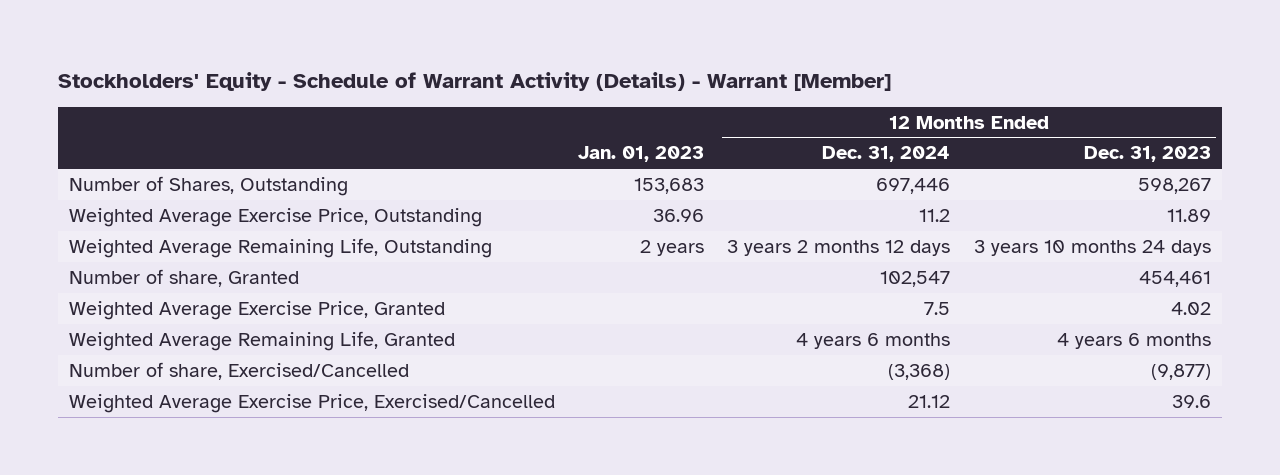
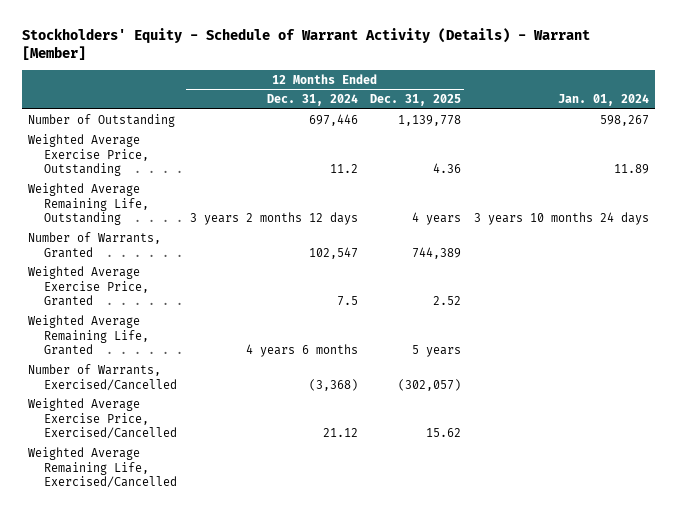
[578,146,705,163] Jan. 01, 2023 -> none
[1083,146,1211,163] Dec. 31, 2023 -> none
none -> [370,94,462,107] Dec. 31, 2025
none -> [557,94,649,107] Jan. 01, 2024
[69,175,349,196] Number of Shares, Outstanding -> [28,113,176,127] Number of Outstanding
[69,268,300,287] Number of share, Granted -> [28,231,162,258] Number of Warrants, Granted
[69,361,410,380] Number of share, Exercised/Cancelled -> [28,363,178,391] Number of Warrants, Exercised/Cancelled
none -> [28,446,178,489] Weighted Average Remaining Life, Exercised/Cancelled

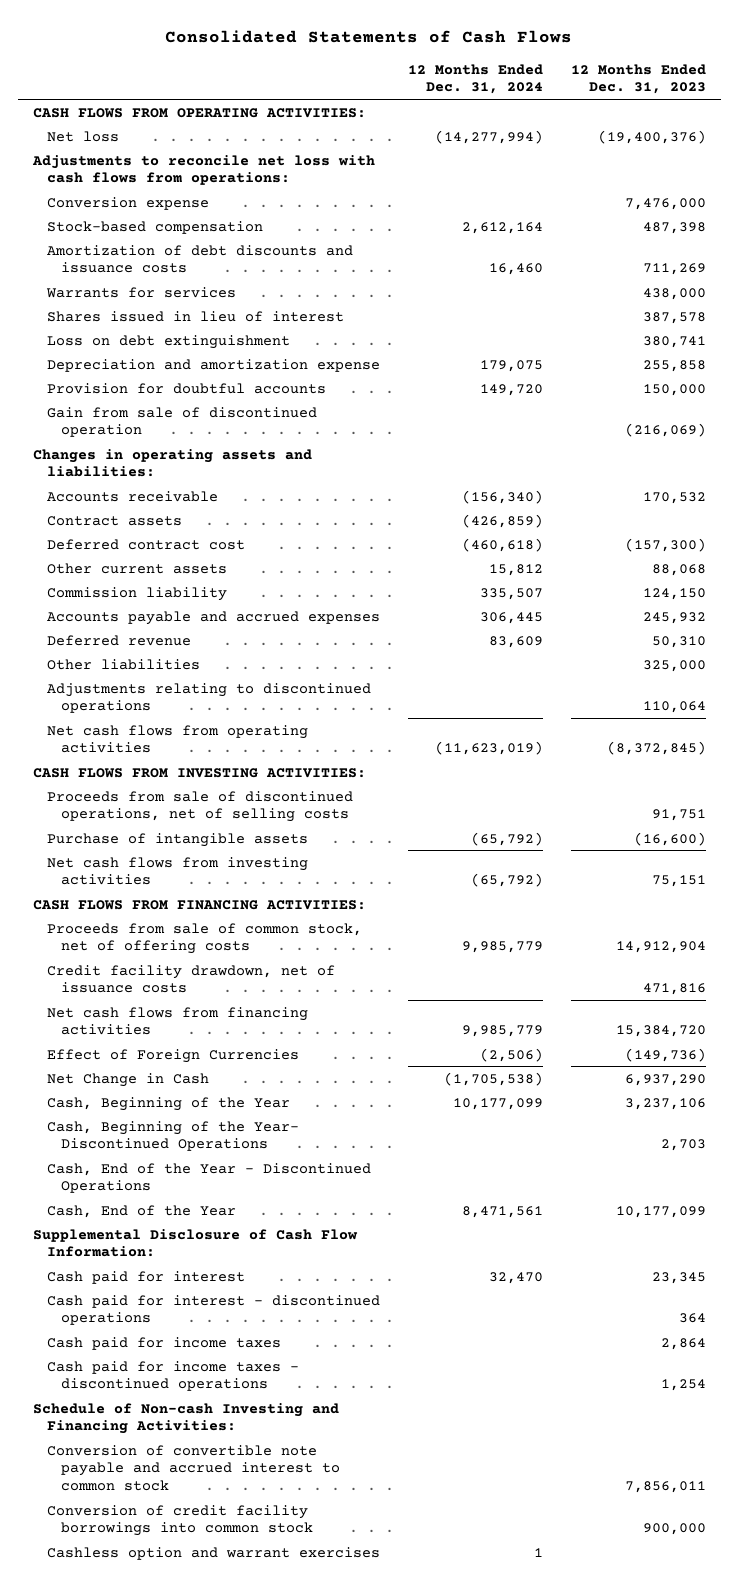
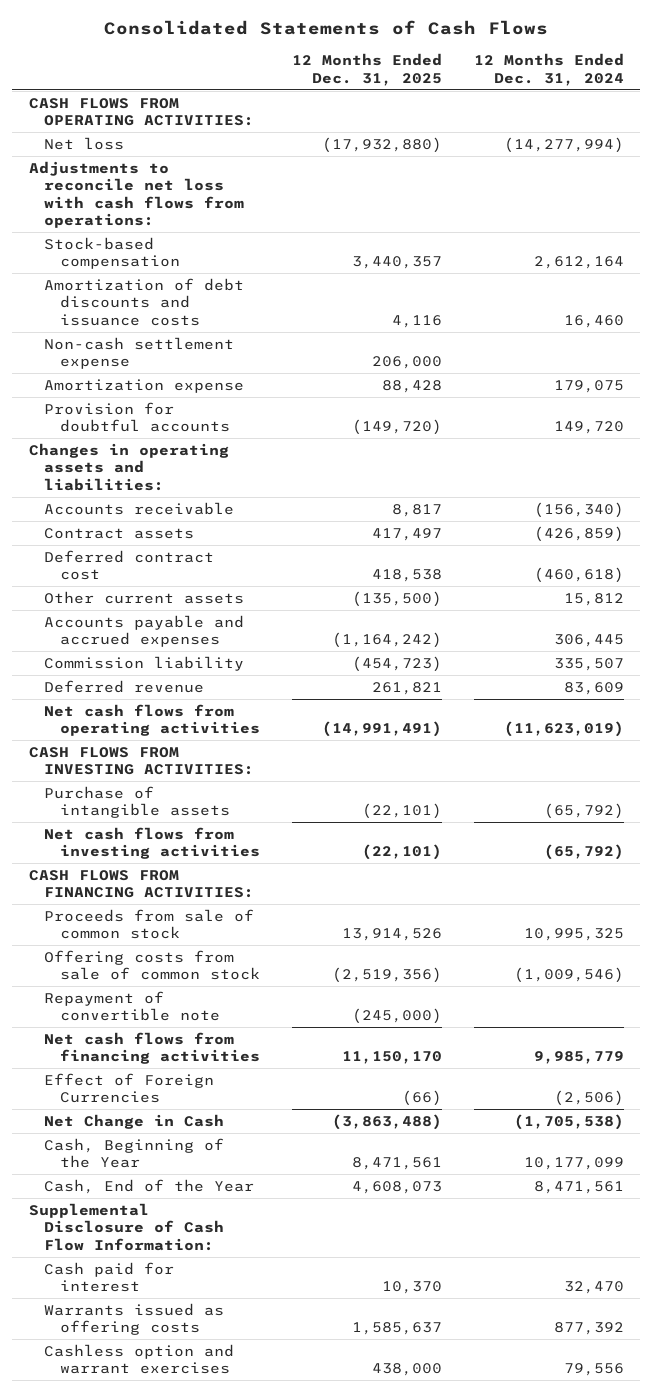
[571,63,707,95] 12 Months Ended Dec. 31, 2023 -> none
none -> [291,53,442,86] 12 Months Ended Dec. 31, 2025
[46,196,209,210] Conversion expense -> none
[45,286,236,298] Warrants for services -> none
[46,334,290,349] Loss on debt extinguishment -> none
[46,310,344,322] Shares issued in lieu of interest -> [44,336,235,370] Non-cash settlement expense
[46,358,380,372] Depreciation and amortization expense -> [44,378,245,393] Amortization expense
[46,406,317,438] Gain from sale of discontinued operation -> none
[46,586,227,601] Commission liability -> [44,655,245,671] Commission liability
[46,658,200,670] Other liabilities -> none
[46,682,371,714] Adjustments relating to discontinued operations -> none
[46,790,353,823] Proceeds from sale of discontinued operations, net of selling costs -> none
[46,964,335,994] Credit facility drawdown, net of issuance costs -> none
[46,922,362,955] Proceeds from sale of common stock, net of offering costs -> [44,908,255,940] Proceeds from sale of common stock
[461,941,543,954] 9,985,779 -> [524,928,625,942] 10,995,325
none -> [44,949,260,981] Offering costs from sale of common stock
none -> [44,990,220,1022] Repayment of convertible note
[46,1120,299,1152] Cash, Beginning of the Year- Discontinued Operations -> none
[46,1162,371,1194] Cash, End of the Year - Discontinued Operations -> none
[46,1294,380,1326] Cash paid for interest - discontinued operations -> none
[46,1336,281,1350] Cash paid for income taxes -> none
[46,1360,299,1392] Cash paid for income taxes - discontinued operations -> none
[32,1402,339,1435] Schedule of Non-cash Investing and Financing Activities: -> none
[46,1444,340,1492] Conversion of convertible note payable and accrued interest to common stock -> none
[46,1504,313,1537] Conversion of credit facility borrowings into common stock -> none
none -> [44,1302,225,1336] Warrants issued as offering costs
[533,1547,543,1557] 1 -> [564,1363,625,1377] 79,556

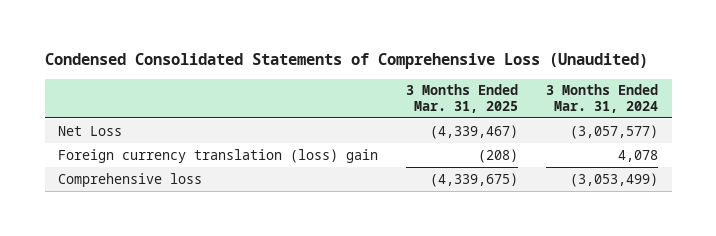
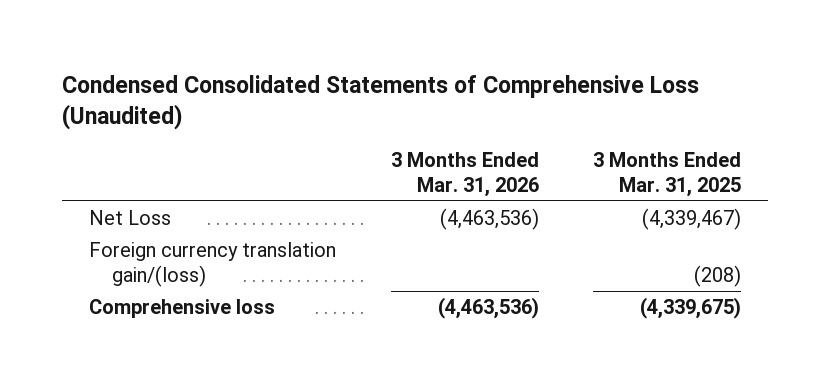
[545,84,658,113] 3 Months Ended Mar. 31, 2024 -> none
none -> [390,152,539,197] 3 Months Ended Mar. 31, 2026
[58,148,379,163] Foreign currency translation (loss) gain -> [89,242,337,287] Foreign currency translation gain/(loss)

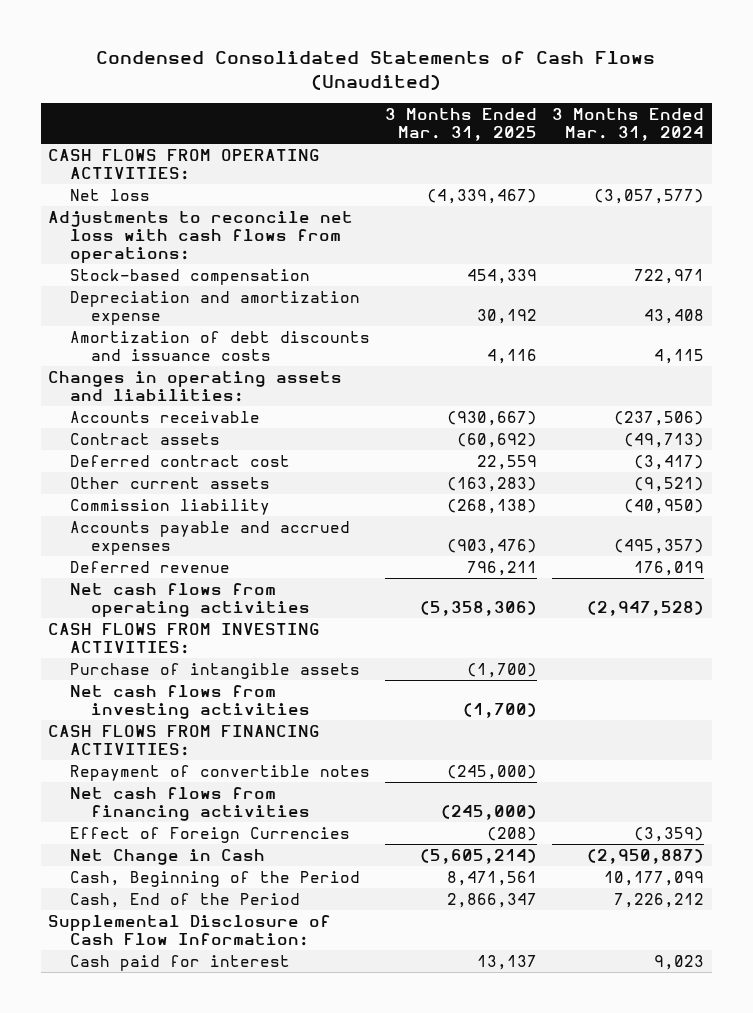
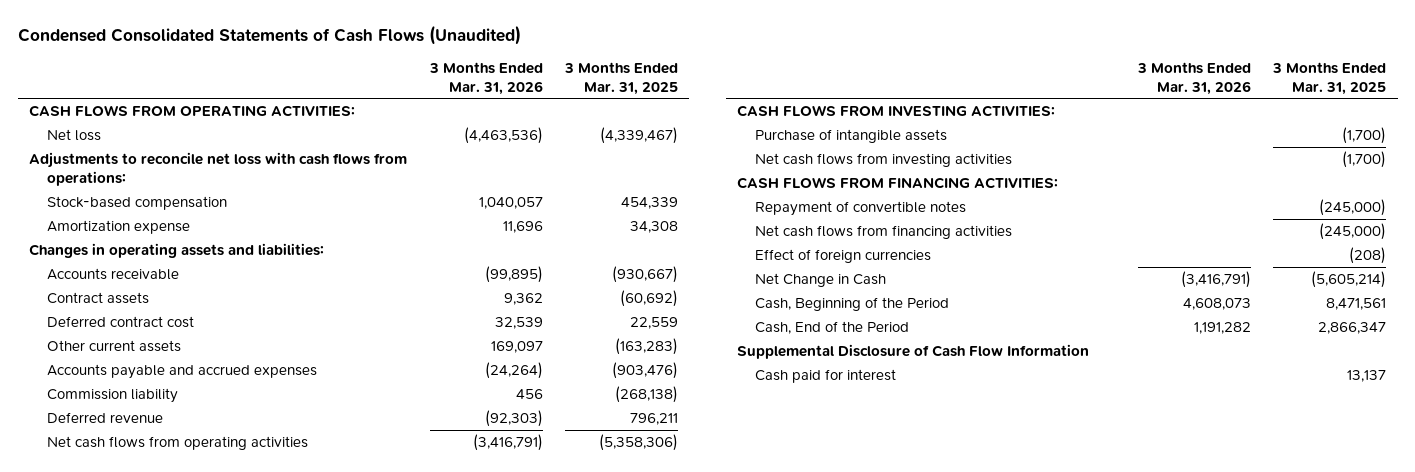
[552,108,705,142] 3 Months Ended Mar. 31, 2024 -> none
none -> [428,61,543,95] 3 Months Ended Mar. 31, 2026
[69,330,370,361] Amortization of debt discounts and issuance costs -> none
[69,290,360,325] Depreciation and amortization expense -> [46,219,190,234] Amortization expense
[477,308,538,324] 30,192 -> [629,220,678,233] 34,308
[69,498,270,515] Commission liability -> [46,387,178,403] Commission liability
[69,826,350,843] Effect of Foreign Currencies -> [755,248,932,263] Effect of foreign currencies
[48,914,332,946] Supplemental Disclosure of Cash Flow Information: -> [737,343,1090,359] Supplemental Disclosure of Cash Flow Information

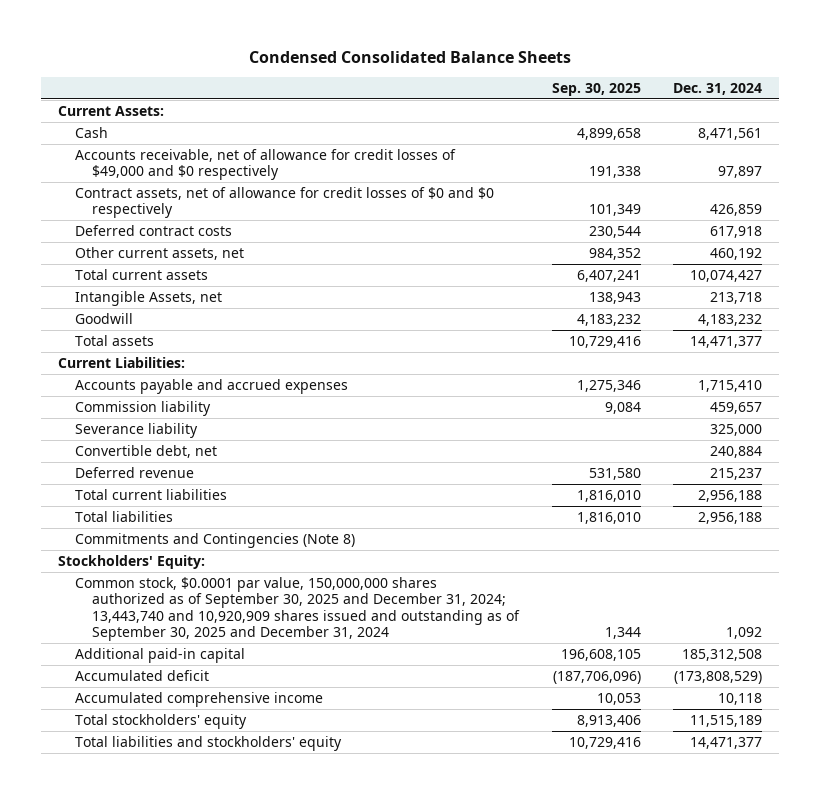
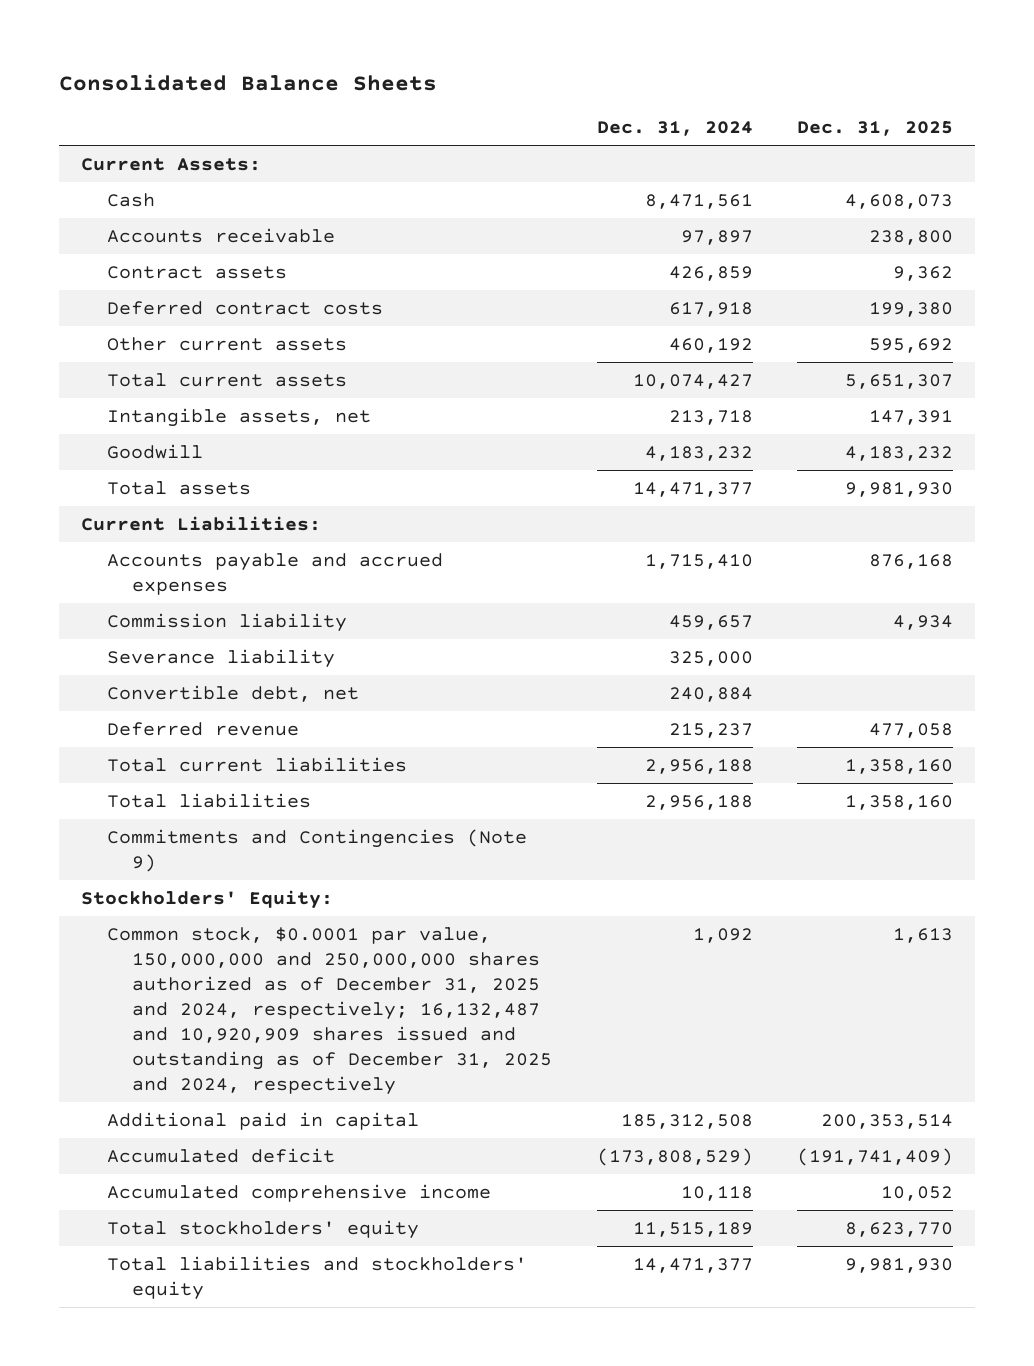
[249,51,572,64] Condensed Consolidated Balance Sheets -> [59,73,438,91] Consolidated Balance Sheets
[551,82,641,96] Sep. 30, 2025 -> none
none -> [797,121,954,137] Dec. 31, 2025
[74,149,456,181] Accounts receivable, net of allowance for credit losses of $49,000 and $0 respectively -> [106,227,335,243] Accounts receivable
[74,187,494,219] Contract assets, net of allowance for credit losses of $0 and $0 respectively -> [106,265,287,279] Contract assets
[74,247,244,261] Other current assets, net -> [106,336,347,351] Other current assets
[74,291,222,307] Intangible Assets, net -> [106,407,371,427] Intangible assets, net
[74,533,355,549] Commitments and Contingencies (Note 8) -> [106,828,527,872] Commitments and Contingencies (Note 9)
[74,577,520,642] Common stock, $0.0001 par value, 150,000,000 shares authorized as of September 30, 2025 and December 31, 2024; 13,443,740 and 10,920,909 shares issued and outstanding as of September 30, 2025 and December 31, 2024 -> [106,926,553,1096] Common stock, $0.0001 par value, 150,000,000 and 250,000,000 shares authorized as of December 31, 2025 and 2024, respectively; 16,132,487 and 10,920,909 shares issued and outstanding as of December 31, 2025 and 2024, respectively
[74,648,245,664] Additional paid-in capital -> [106,1111,419,1130] Additional paid in capital

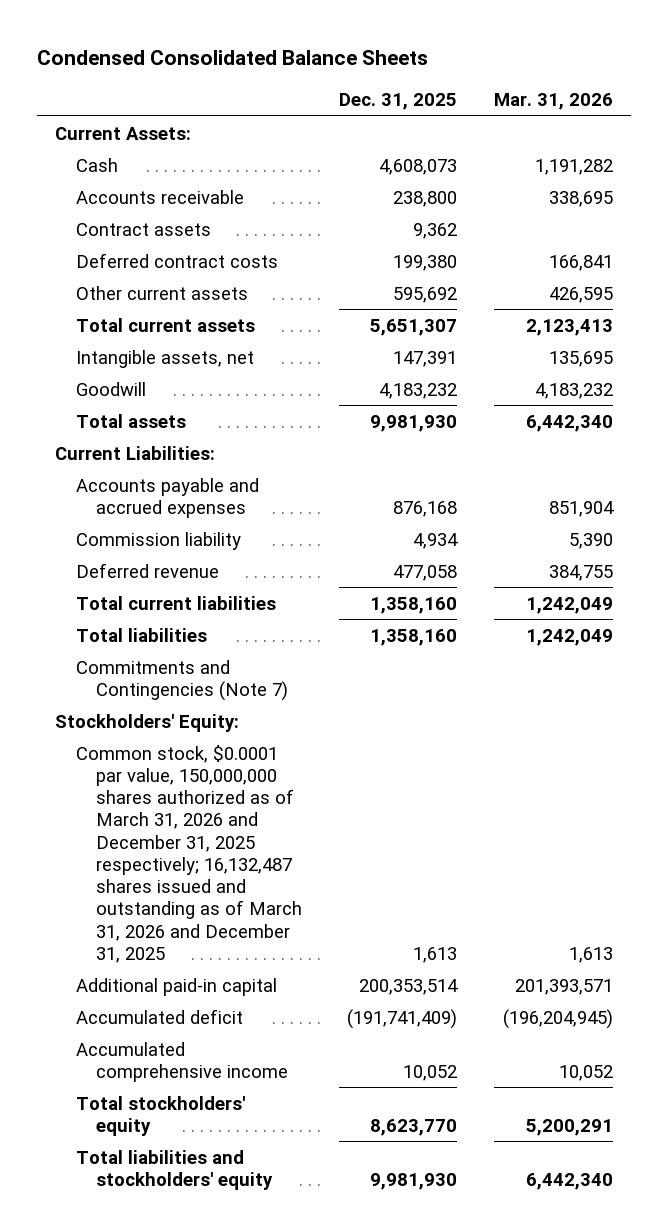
[59,73,438,91] Consolidated Balance Sheets -> [36,50,428,66] Condensed Consolidated Balance Sheets
[596,121,753,137] Dec. 31, 2024 -> none
none -> [493,93,613,111] Mar. 31, 2026
[106,648,335,668] Severance liability -> none
[106,684,359,702] Convertible debt, net -> none
[106,828,527,872] Commitments and Contingencies (Note 9) -> [75,659,289,701] Commitments and Contingencies (Note 7)
[106,926,553,1096] Common stock, $0.0001 par value, 150,000,000 and 250,000,000 shares authorized as of December 31, 2025 and 2024, respectively; 16,132,487 and 10,920,909 shares issued and outstanding as of December 31, 2025 and 2024, respectively -> [75,744,303,963] Common stock, $0.0001 par value, 150,000,000 shares authorized as of March 31, 2026 and December 31, 2025 respectively; 16,132,487 shares issued and outstanding as of March 31, 2026 and December 31, 2025
[106,1111,419,1130] Additional paid in capital -> [75,977,277,996] Additional paid-in capital

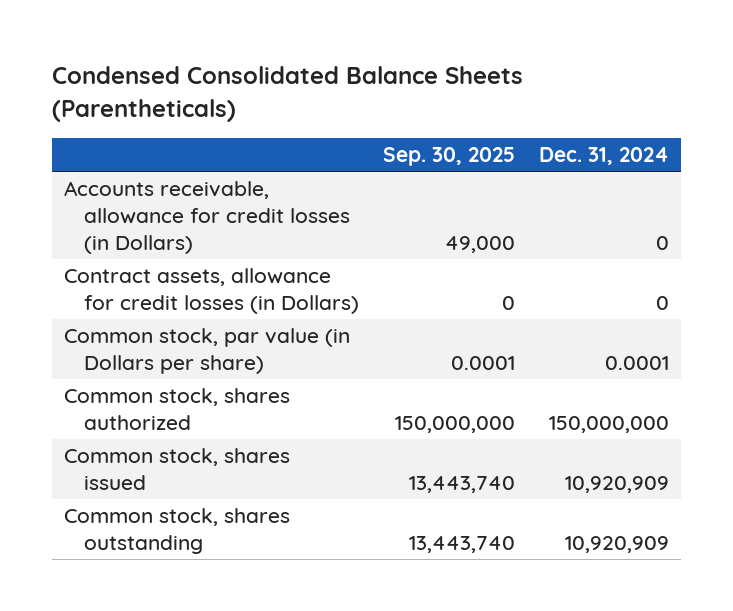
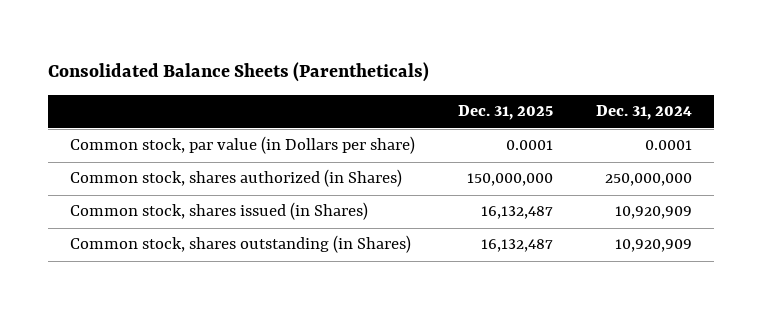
[51,66,523,122] Condensed Consolidated Balance Sheets (Parentheticals) -> [48,61,430,82] Consolidated Balance Sheets (Parentheticals)
[383,146,516,166] Sep. 30, 2025 -> none
none -> [458,105,554,121] Dec. 31, 2025
[63,181,351,255] Accounts receivable, allowance for credit losses (in Dollars) -> none
[63,268,360,315] Contract assets, allowance for credit losses (in Dollars) -> none
[63,388,290,431] Common stock, shares authorized -> [70,169,403,188] Common stock, shares authorized (in Shares)
[549,416,670,434] 150,000,000 -> [605,173,693,187] 250,000,000
[63,448,290,491] Common stock, shares issued -> [70,202,369,221] Common stock, shares issued (in Shares)
[63,508,290,555] Common stock, shares outstanding -> [70,235,412,254] Common stock, shares outstanding (in Shares)

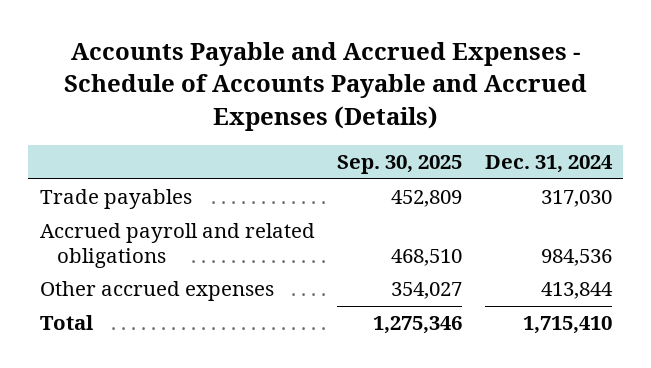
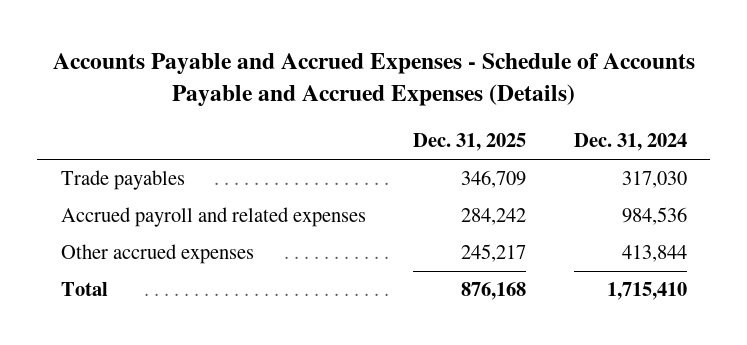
[337,155,463,175] Sep. 30, 2025 -> none
none -> [413,133,527,152] Dec. 31, 2025
[39,223,315,269] Accrued payroll and related obligations -> [60,207,366,228] Accrued payroll and related expenses

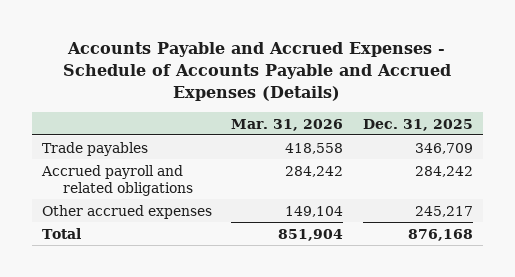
[573,133,687,152] Dec. 31, 2024 -> none
none -> [231,118,344,131] Mar. 31, 2026
[60,207,366,228] Accrued payroll and related expenses -> [40,164,193,196] Accrued payroll and related obligations

